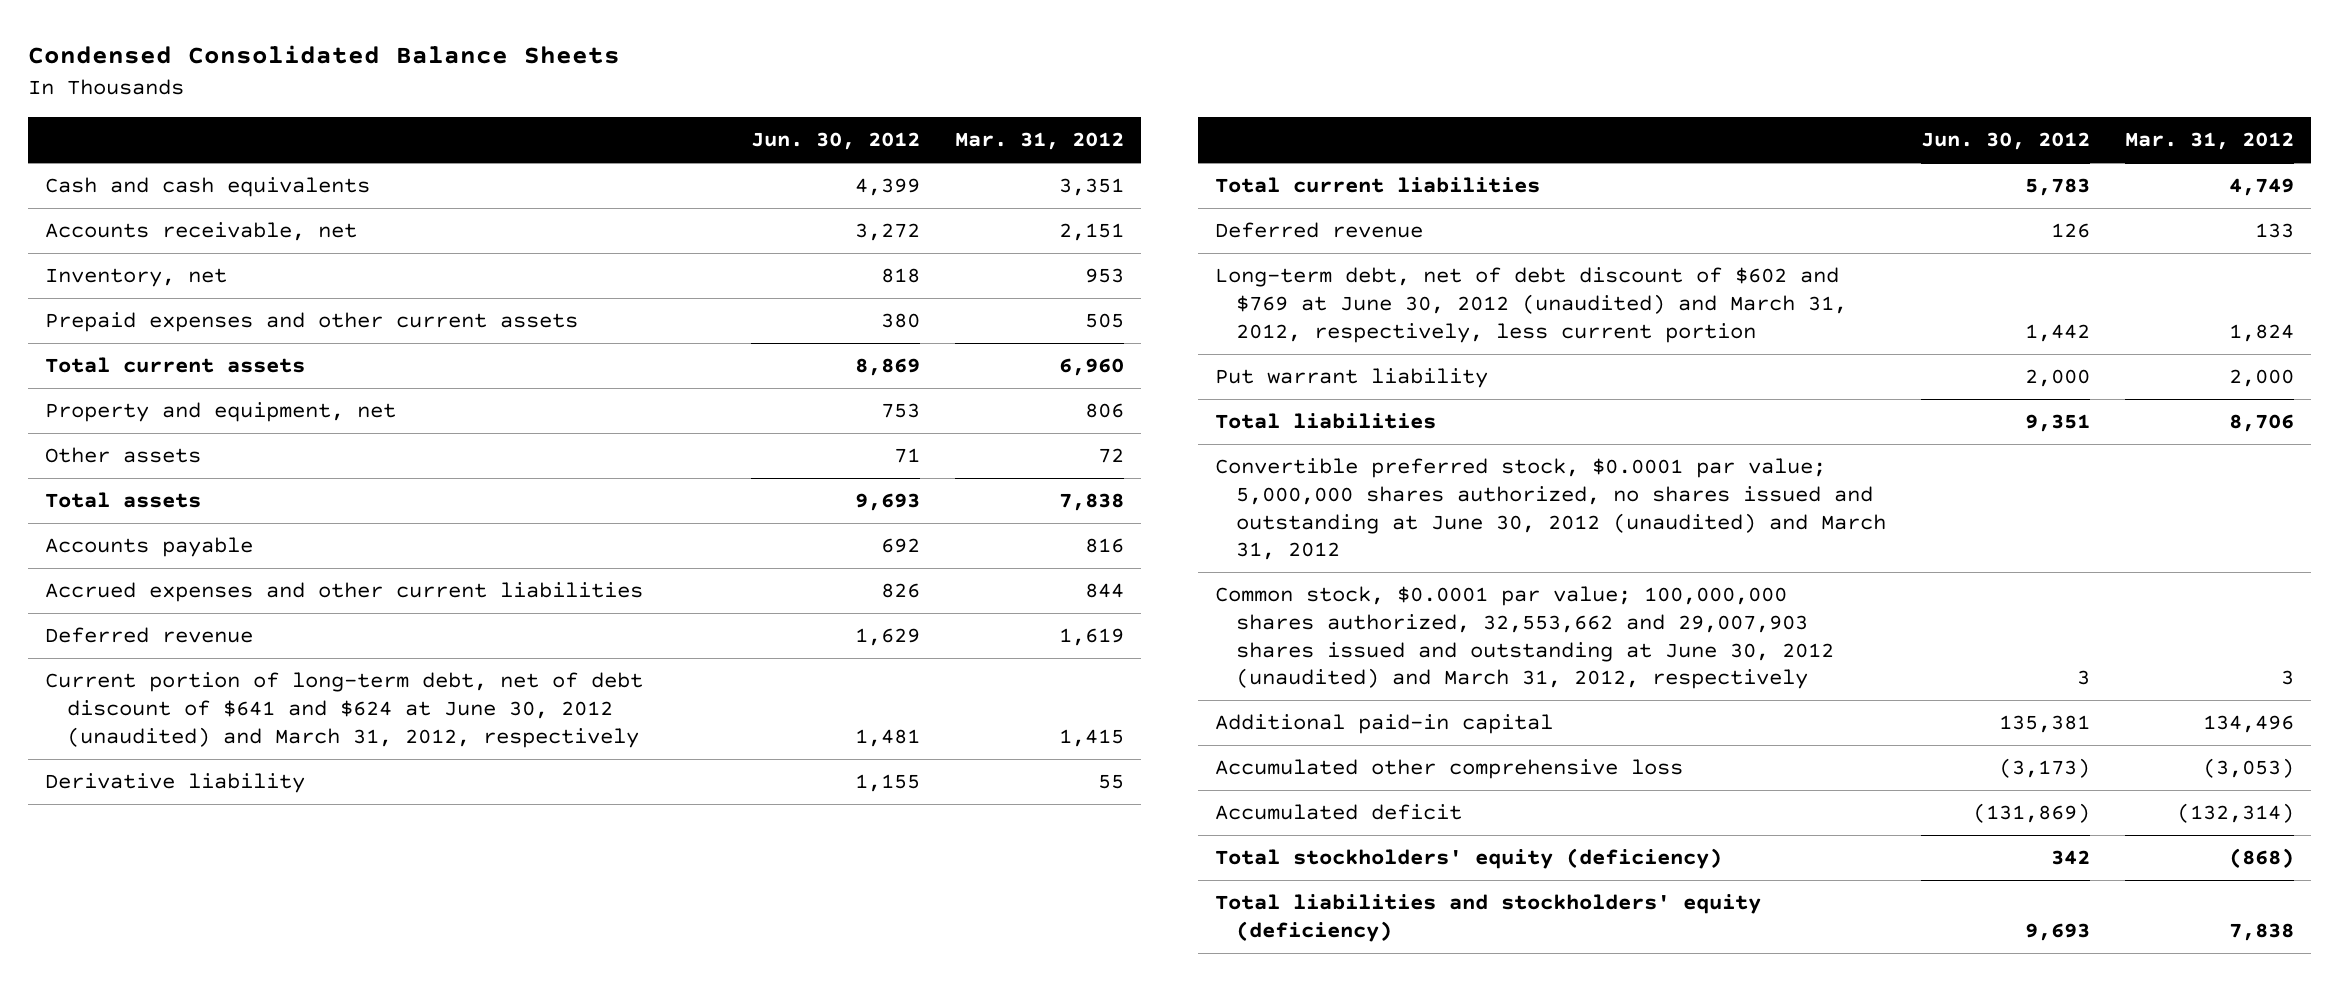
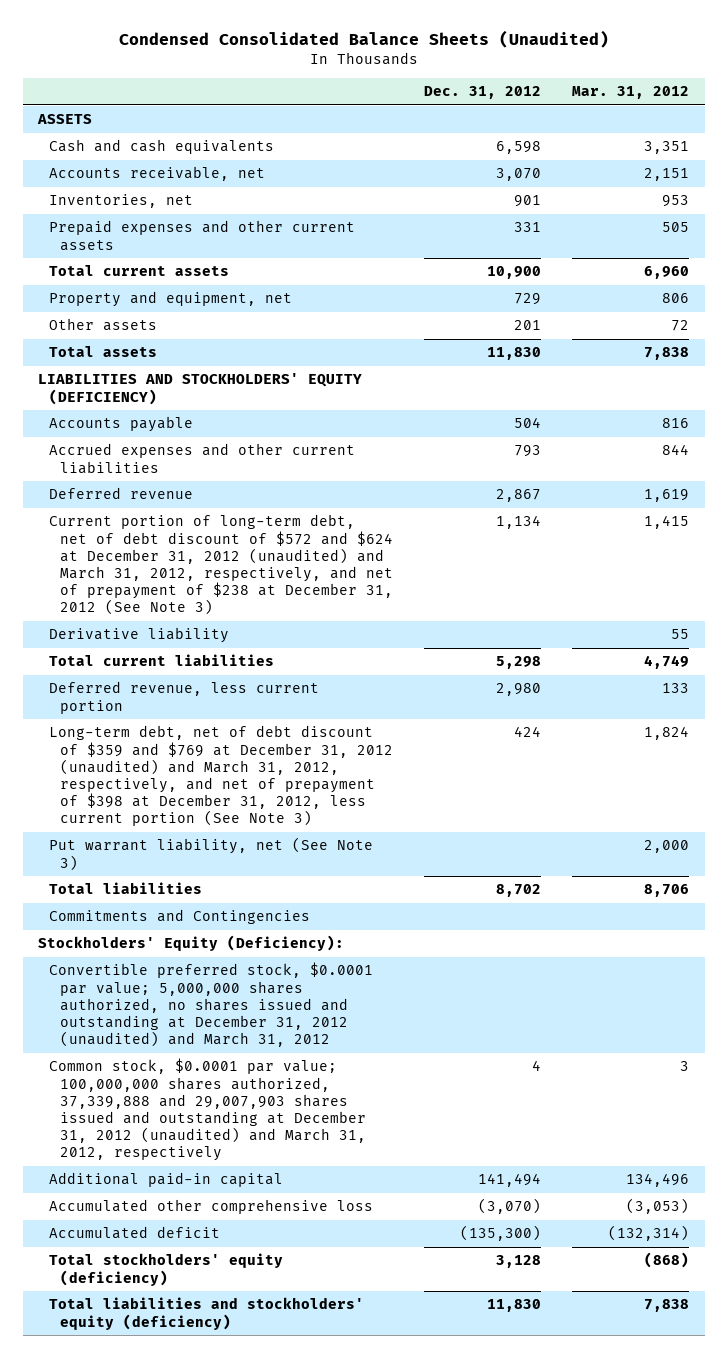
[28,45,621,65] Condensed Consolidated Balance Sheets -> [118,29,609,48] Condensed Consolidated Balance Sheets (Unaudited)
[751,132,921,151] Jun. 30, 2012 -> none
none -> [424,86,542,100] Dec. 31, 2012
none -> [37,114,93,125] ASSETS
[45,268,228,288] Inventory, net -> [49,194,194,209] Inventories, net
none -> [38,373,363,405] LIABILITIES AND STOCKHOLDERS' EQUITY (DEFICIENCY)
[45,672,644,748] Current portion of long-term debt, net of debt discount of $641 and $624 at June 30, 2012 (unaudited) and March 31, 2012, respectively -> [49,514,394,616] Current portion of long-term debt, net of debt discount of $572 and $624 at December 31, 2012 (unaudited) and March 31, 2012, respectively, and net of prepayment of $238 at December 31, 2012 (See Note 3)
[1215,222,1424,239] Deferred revenue -> [49,681,320,714] Deferred revenue, less current portion
[1215,267,1848,343] Long-term debt, net of debt discount of $602 and $769 at June 30, 2012 (unaudited) and March 31, 2012, respectively, less current portion -> [49,725,394,827] Long-term debt, net of debt discount of $359 and $769 at December 31, 2012 (unaudited) and March 31, 2012, respectively, and net of prepayment of $398 at December 31, 2012, less current portion (See Note 3)
[1215,368,1489,389] Put warrant liability -> [49,837,374,871] Put warrant liability, net (See Note 3)
none -> [49,909,311,925] Commitments and Contingencies
none -> [38,935,345,952] Stockholders' Equity (Deficiency):
[1215,458,1887,561] Convertible preferred stock, $0.0001 par value; 5,000,000 shares authorized, no shares issued and outstanding at June 30, 2012 (unaudited) and March 31, 2012 -> [49,962,374,1047] Convertible preferred stock, $0.0001 par value; 5,000,000 shares authorized, no shares issued and outstanding at December 31, 2012 (unaudited) and March 31, 2012
[1215,586,1835,690] Common stock, $0.0001 par value; 100,000,000 shares authorized, 32,553,662 and 29,007,903 shares issued and outstanding at June 30, 2012 (unaudited) and March 31, 2012, respectively -> [49,1058,367,1162] Common stock, $0.0001 par value; 100,000,000 shares authorized, 37,339,888 and 29,007,903 shares issued and outstanding at December 31, 2012 (unaudited) and March 31, 2012, respectively

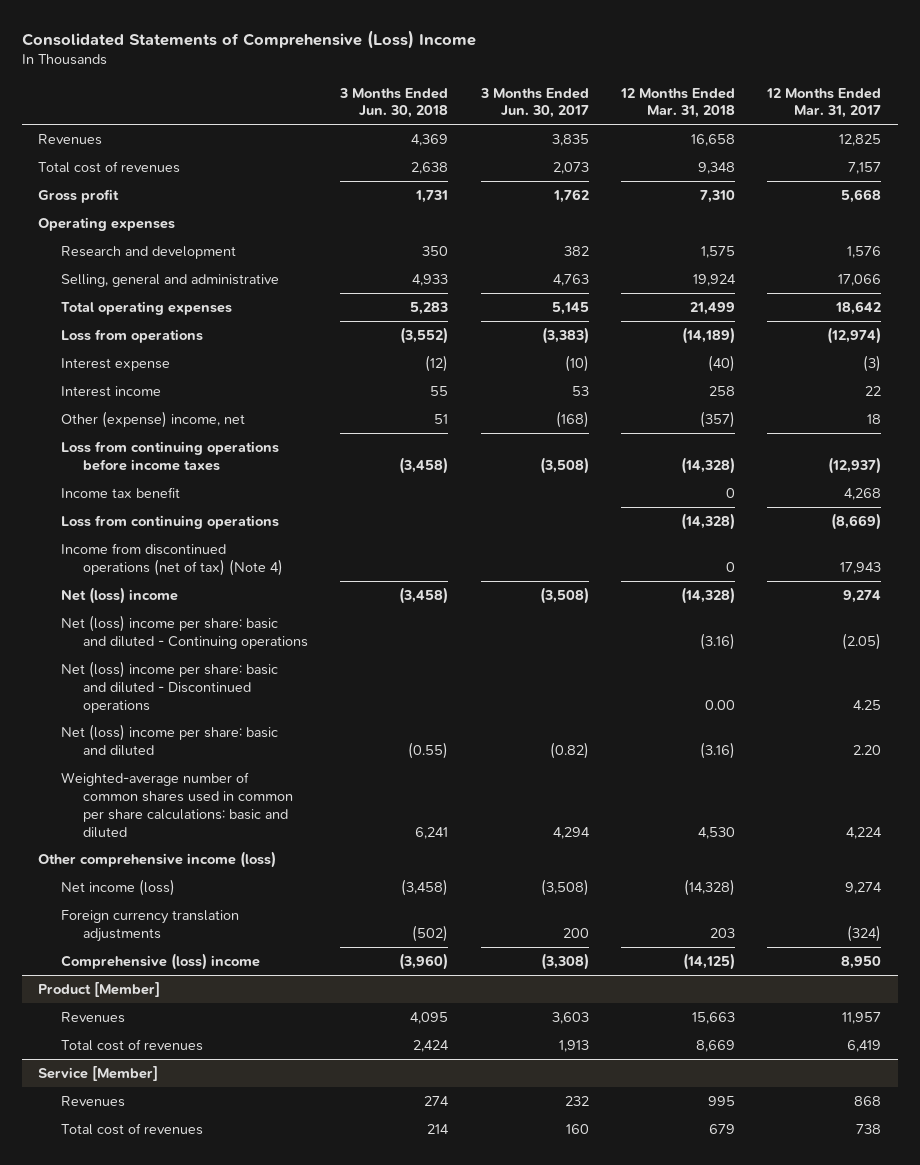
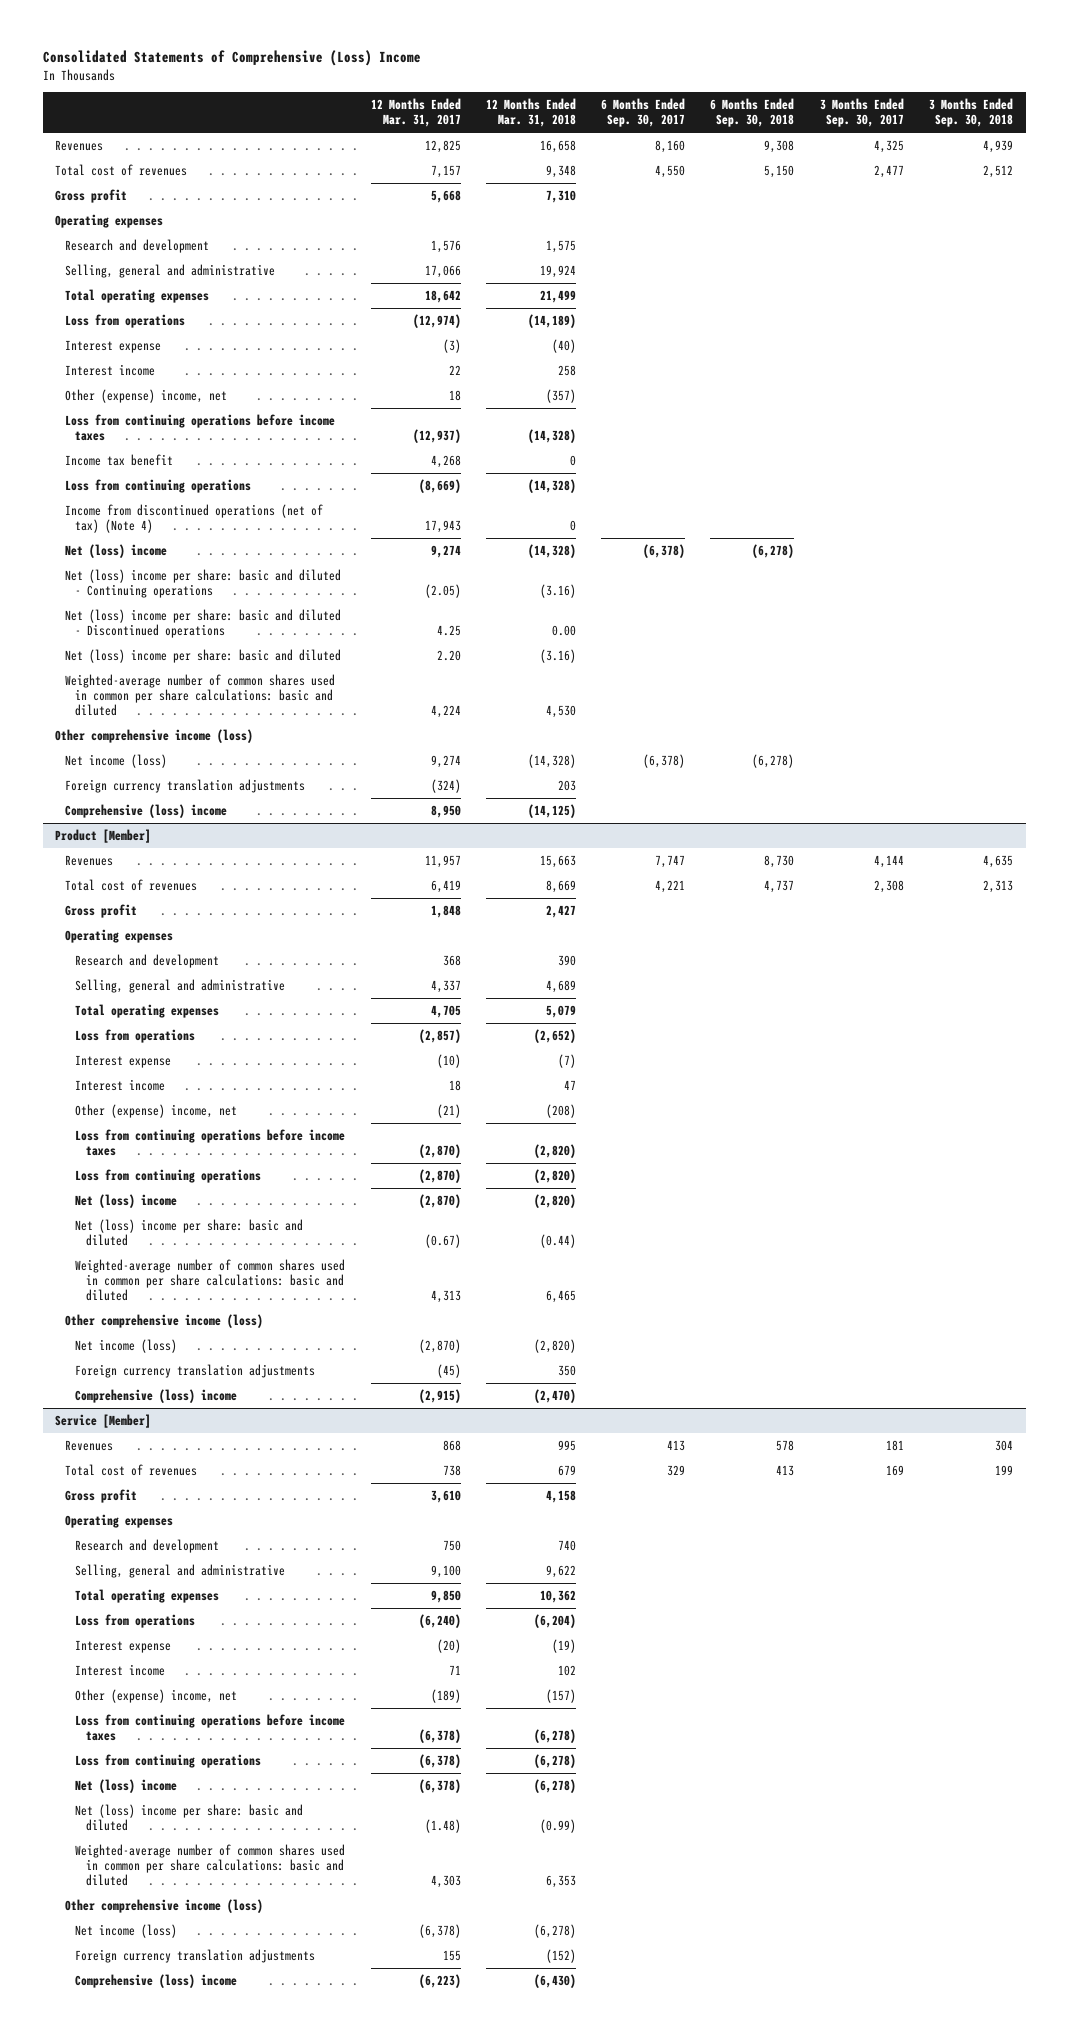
[339,87,449,119] 3 Months Ended Jun. 30, 2018 -> none
[479,87,589,119] 3 Months Ended Jun. 30, 2017 -> none
none -> [601,98,686,128] 6 Months Ended Sep. 30, 2017
none -> [710,98,795,128] 6 Months Ended Sep. 30, 2018
none -> [819,98,904,128] 3 Months Ended Sep. 30, 2017
none -> [928,98,1013,128] 3 Months Ended Sep. 30, 2018
none -> [65,903,138,918] Gross profit
none -> [65,928,174,943] Operating expenses
none -> [75,953,220,968] Research and development
none -> [75,978,286,993] Selling, general and administrative
none -> [75,1003,220,1018] Total operating expenses
none -> [75,1028,196,1043] Loss from operations
none -> [75,1054,172,1068] Interest expense
none -> [75,1078,166,1091] Interest income
none -> [75,1103,238,1118] Other (expense) income, net
none -> [75,1128,346,1156] Loss from continuing operations before income taxes
none -> [75,1168,262,1183] Loss from continuing operations
none -> [75,1193,178,1208] Net (loss) income
none -> [75,1218,304,1246] Net (loss) income per share: basic and diluted
none -> [75,1258,346,1301] Weighted-average number of common shares used in common per share calculations: basic and diluted
none -> [65,1313,264,1328] Other comprehensive income (loss)
none -> [75,1338,178,1353] Net income (loss)
none -> [75,1363,316,1378] Foreign currency translation adjustments
none -> [75,1388,238,1403] Comprehensive (loss) income
none -> [65,1488,138,1503] Gross profit
none -> [65,1513,174,1528] Operating expenses
none -> [75,1538,220,1553] Research and development
none -> [75,1563,286,1578] Selling, general and administrative
none -> [75,1588,220,1603] Total operating expenses
none -> [75,1613,196,1628] Loss from operations
none -> [75,1639,172,1653] Interest expense
none -> [75,1663,166,1676] Interest income
none -> [75,1688,238,1703] Other (expense) income, net
none -> [75,1713,346,1741] Loss from continuing operations before income taxes
none -> [75,1753,262,1768] Loss from continuing operations
none -> [75,1778,178,1793] Net (loss) income
none -> [75,1803,304,1831] Net (loss) income per share: basic and diluted
none -> [75,1843,346,1886] Weighted-average number of common shares used in common per share calculations: basic and diluted
none -> [65,1898,264,1913] Other comprehensive income (loss)
none -> [75,1923,178,1938] Net income (loss)
none -> [75,1948,316,1963] Foreign currency translation adjustments
none -> [75,1973,238,1988] Comprehensive (loss) income

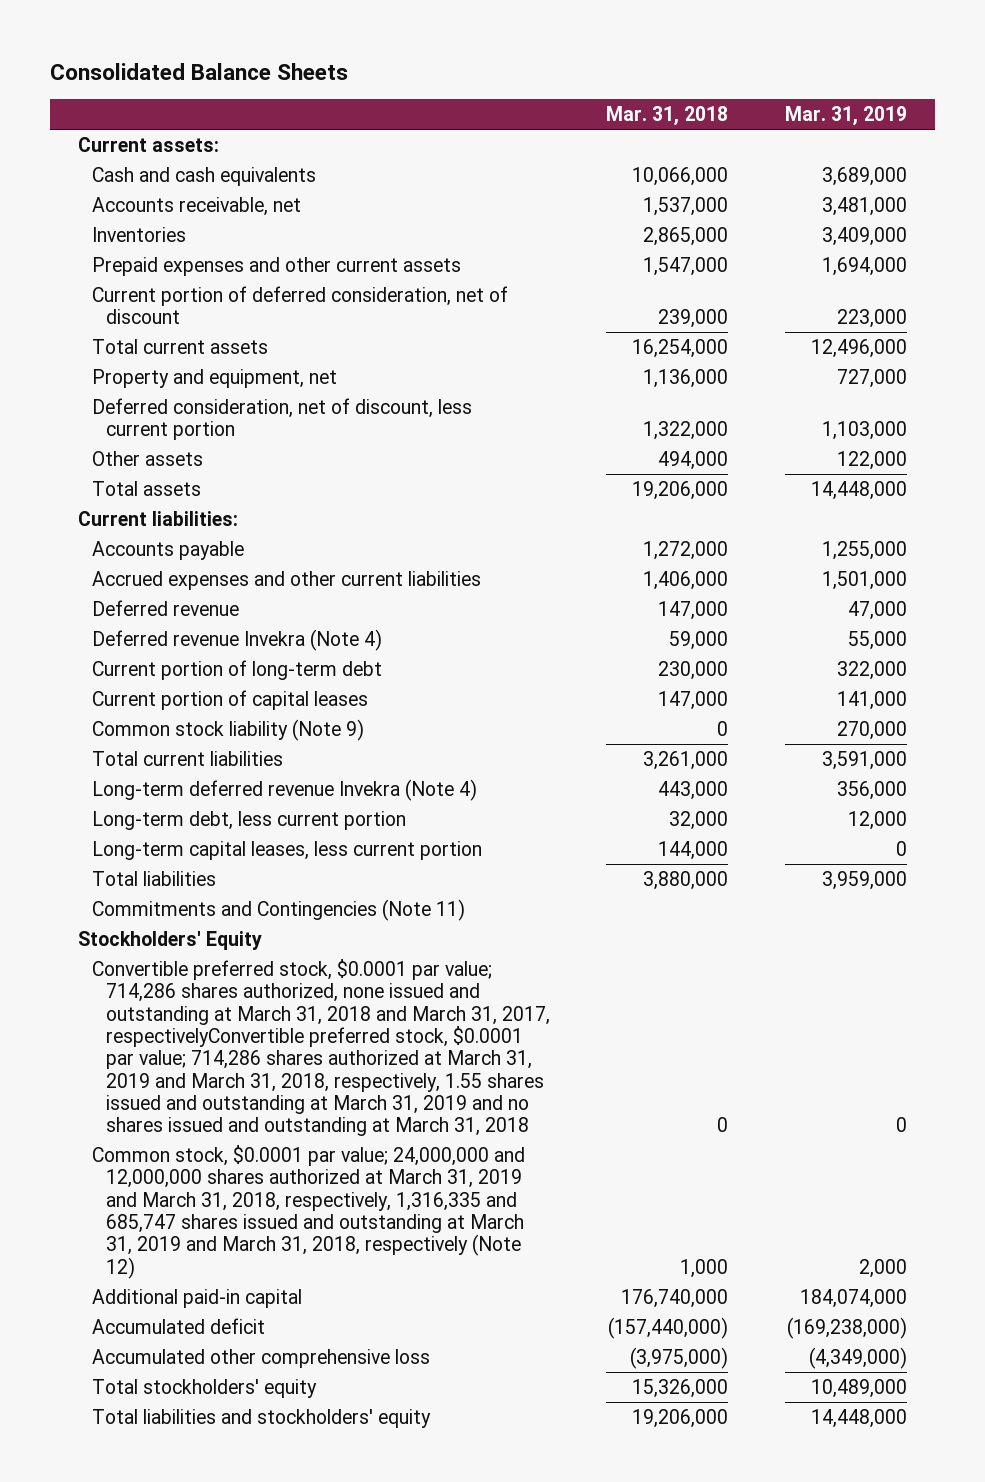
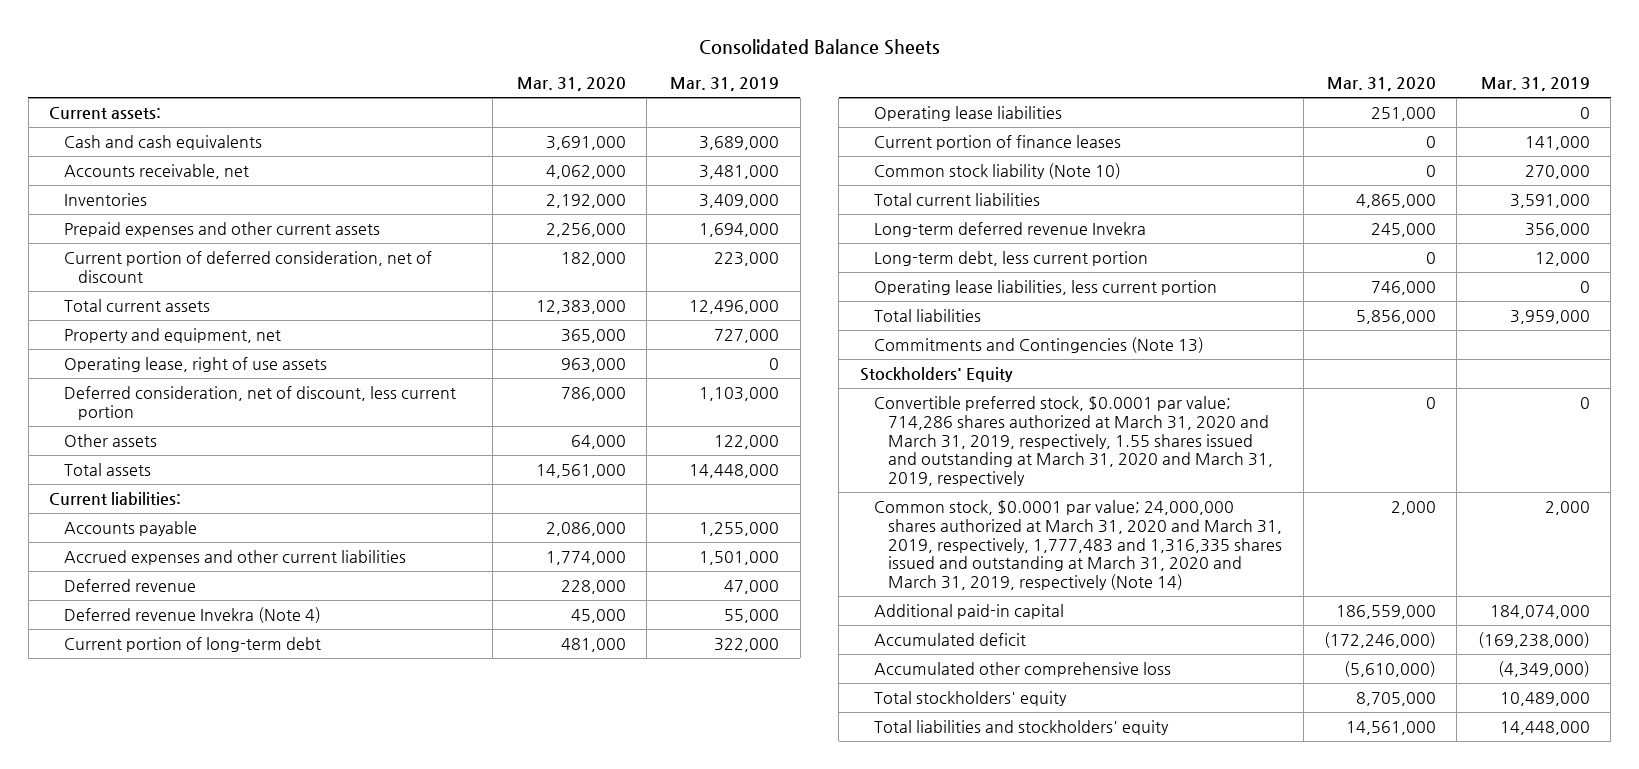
[606,106,729,127] Mar. 31, 2018 -> none
none -> [516,77,626,92] Mar. 31, 2020
none -> [63,357,327,373] Operating lease, right of use assets
none -> [873,106,1062,122] Operating lease liabilities
[91,689,368,710] Current portion of capital leases -> [873,135,1121,151] Current portion of finance leases
[91,718,364,741] Common stock liability (Note 9) -> [873,163,1121,180] Common stock liability (Note 10)
[91,778,477,801] Long-term deferred revenue Invekra (Note 4) -> [873,222,1146,238] Long-term deferred revenue Invekra
[91,840,482,860] Long-term capital leases, less current portion -> none
none -> [873,280,1217,296] Operating lease liabilities, less current portion
[91,898,465,921] Commitments and Contingencies (Note 11) -> [873,337,1204,354] Commitments and Contingencies (Note 13)
[91,958,550,1137] Convertible preferred stock, $0.0001 par value; 714,286 shares authorized, none issued and outstanding at March 31, 2018 and March 31, 2017, respectivelyConvertible preferred stock, $0.0001 par value; 714,286 shares authorized at March 31, 2019 and March 31, 2018, respectively, 1.55 shares issued and outstanding at March 31, 2019 and no shares issued and outstanding at March 31, 2018 -> [873,396,1274,487] Convertible preferred stock, $0.0001 par value; 714,286 shares authorized at March 31, 2020 and March 31, 2019, respectively, 1.55 shares issued and outstanding at March 31, 2020 and March 31, 2019, respectively
[91,1144,525,1279] Common stock, $0.0001 par value; 24,000,000 and 12,000,000 shares authorized at March 31, 2019 and March 31, 2018, respectively, 1,316,335 and 685,747 shares issued and outstanding at March 31, 2019 and March 31, 2018, respectively (Note 12) -> [873,500,1283,591] Common stock, $0.0001 par value; 24,000,000 shares authorized at March 31, 2020 and March 31, 2019, respectively, 1,777,483 and 1,316,335 shares issued and outstanding at March 31, 2020 and March 31, 2019, respectively (Note 14)

